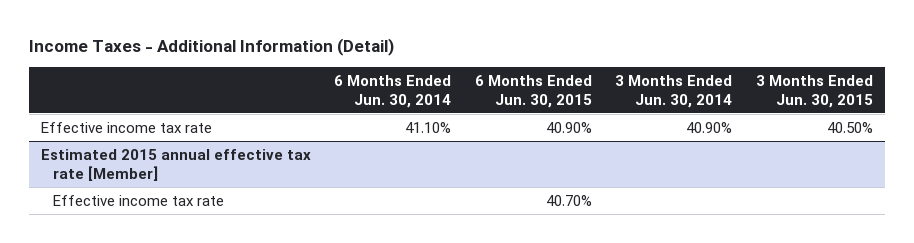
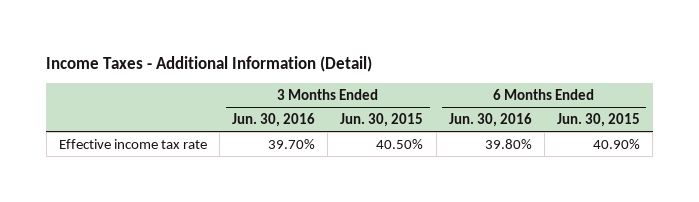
[334,74,452,108] 6 Months Ended Jun. 30, 2014 -> none
[615,74,733,108] 3 Months Ended Jun. 30, 2014 -> none
none -> [232,113,316,128] Jun. 30, 2016
none -> [448,113,532,128] Jun. 30, 2016
[40,148,311,181] Estimated 2015 annual effective tax rate [Member] -> none
[52,194,224,206] Effective income tax rate -> none

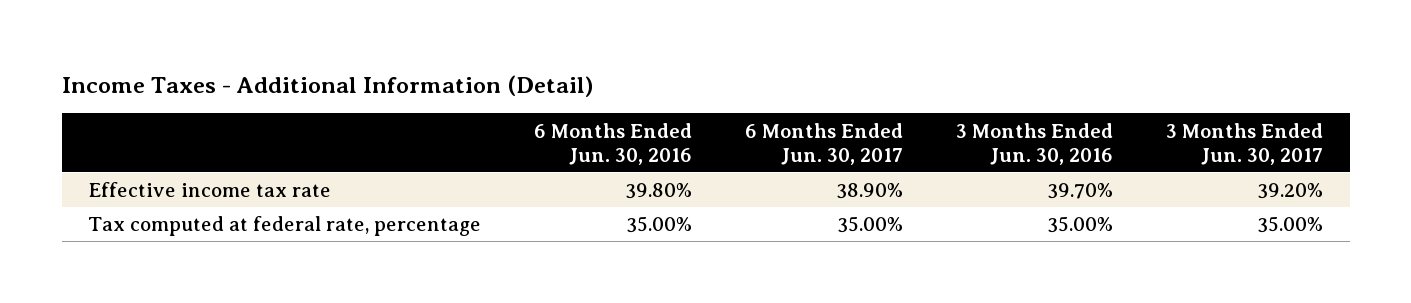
[340,113,424,128] Jun. 30, 2015 -> none
[556,113,640,128] Jun. 30, 2015 -> none
none -> [745,122,904,165] 6 Months Ended Jun. 30, 2017
none -> [1166,122,1324,165] 3 Months Ended Jun. 30, 2017
none -> [88,216,482,237] Tax computed at federal rate, percentage

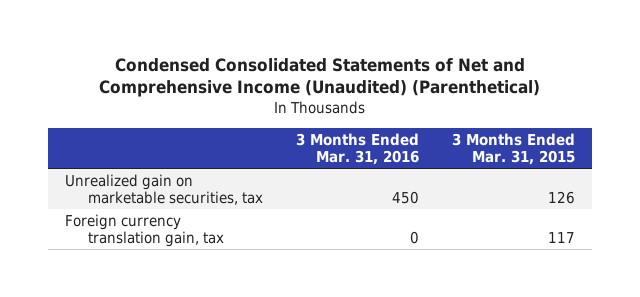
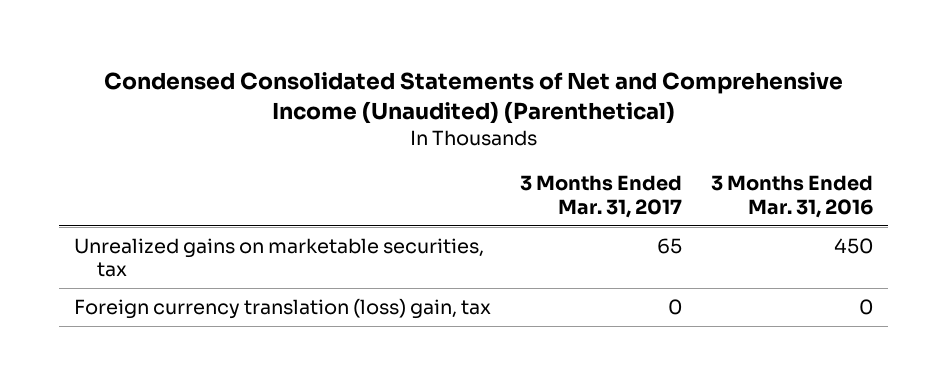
[452,132,576,165] 3 Months Ended Mar. 31, 2015 -> none
none -> [520,175,683,218] 3 Months Ended Mar. 31, 2017
[64,173,263,206] Unrealized gain on marketable securities, tax -> [73,237,484,278] Unrealized gains on marketable securities, tax
[64,213,224,248] Foreign currency translation gain, tax -> [73,297,491,319] Foreign currency translation (loss) gain, tax

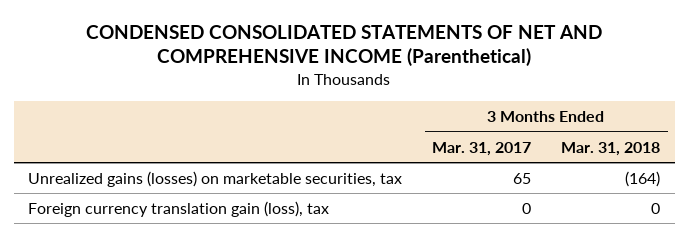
[103,72,843,125] Condensed Consolidated Statements of Net and Comprehensive Income (Unaudited) (Parenthetical) -> [86,24,603,67] CONDENSED CONSOLIDATED STATEMENTS OF NET AND COMPREHENSIVE INCOME (Parenthetical)
[711,175,874,218] 3 Months Ended Mar. 31, 2016 -> none
none -> [561,141,661,156] Mar. 31, 2018
[73,237,484,278] Unrealized gains on marketable securities, tax -> [28,170,403,187] Unrealized gains (losses) on marketable securities, tax
[73,297,491,319] Foreign currency translation (loss) gain, tax -> [28,200,330,217] Foreign currency translation gain (loss), tax

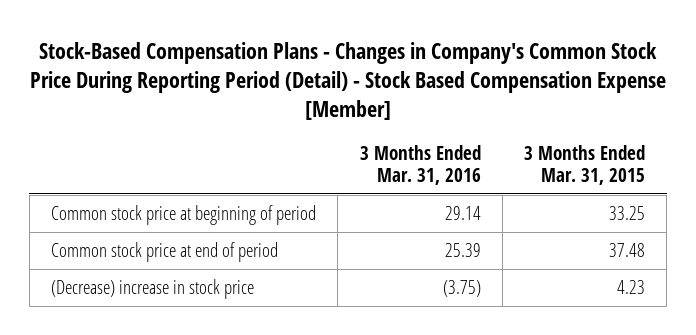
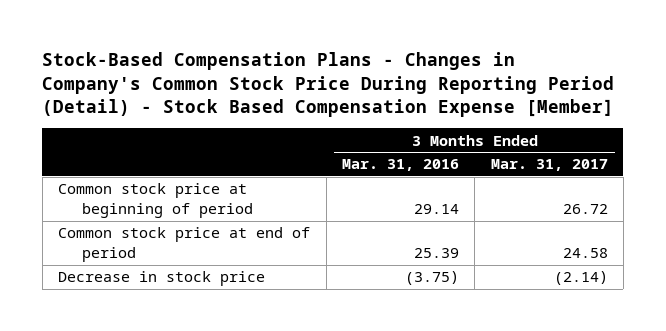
[524,145,646,186] 3 Months Ended Mar. 31, 2015 -> none
none -> [490,159,608,172] Mar. 31, 2017
[51,278,255,299] (Decrease) increase in stock price -> [58,271,266,287] Decrease in stock price

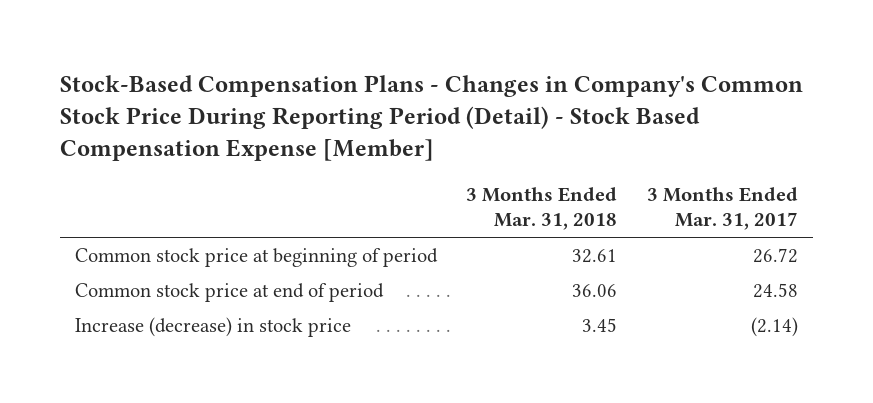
[341,159,459,172] Mar. 31, 2016 -> none
none -> [466,186,618,231] 3 Months Ended Mar. 31, 2018
[58,271,266,287] Decrease in stock price -> [74,316,351,337] Increase (decrease) in stock price

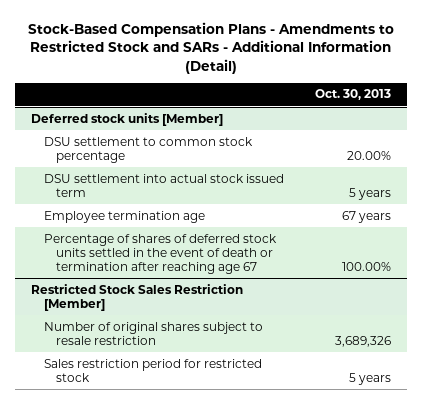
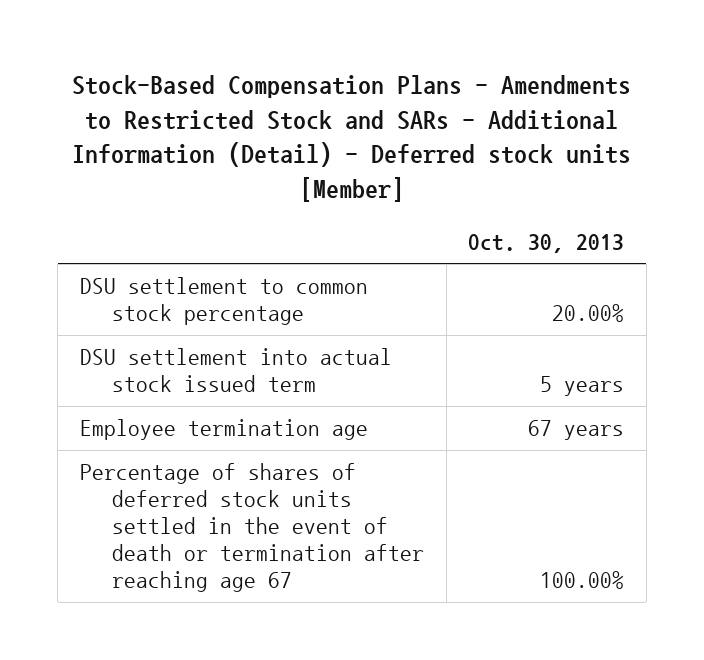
[27,21,394,74] Stock-Based Compensation Plans - Amendments to Restricted Stock and SARs - Additional Information (Detail) -> [72,74,632,203] Stock-Based Compensation Plans - Amendments to Restricted Stock and SARs - Additional Information (Detail) - Deferred stock units [Member]
[30,112,223,126] Deferred stock units [Member] -> none
[30,283,243,311] Restricted Stock Sales Restriction [Member] -> none
[43,321,263,345] Number of original shares subject to resale restriction -> none
[43,358,262,382] Sales restriction period for restricted stock -> none

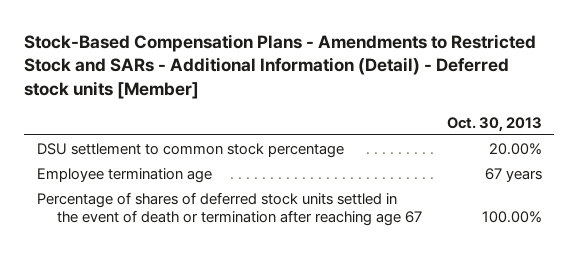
[79,347,392,393] DSU settlement into actual stock issued term -> none

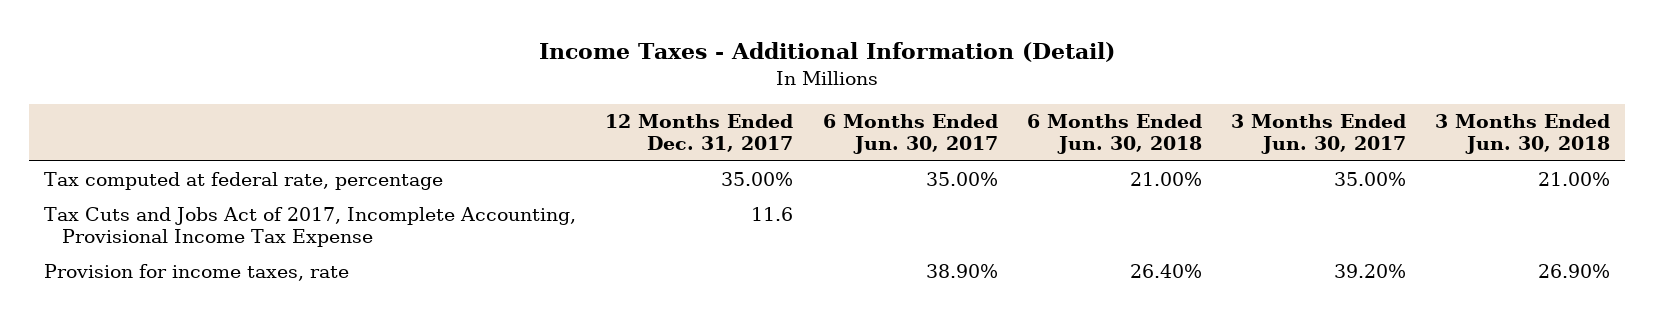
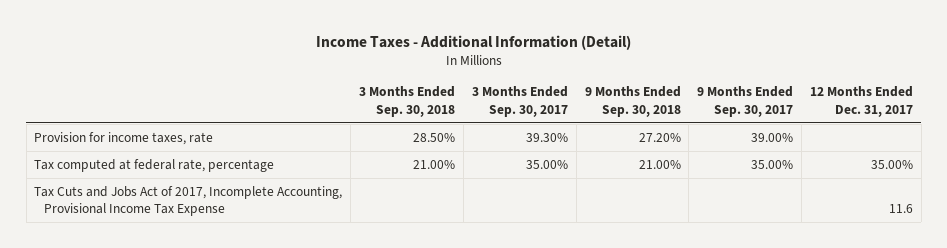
[822,114,998,155] 6 Months Ended Jun. 30, 2017 -> none
[1026,114,1202,155] 6 Months Ended Jun. 30, 2018 -> none
[1231,114,1407,155] 3 Months Ended Jun. 30, 2017 -> none
[1435,114,1611,155] 3 Months Ended Jun. 30, 2018 -> none
none -> [359,86,456,117] 3 Months Ended Sep. 30, 2018
none -> [471,86,568,117] 3 Months Ended Sep. 30, 2017
none -> [584,86,681,117] 9 Months Ended Sep. 30, 2018
none -> [697,86,794,117] 9 Months Ended Sep. 30, 2017
[44,264,350,282] Provision for income taxes, rate -> [34,132,214,146] Provision for income taxes, rate

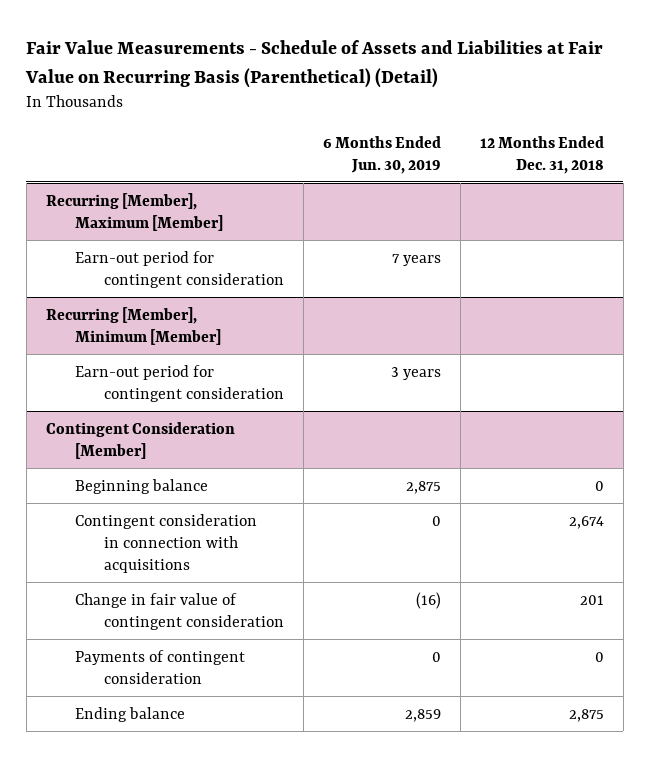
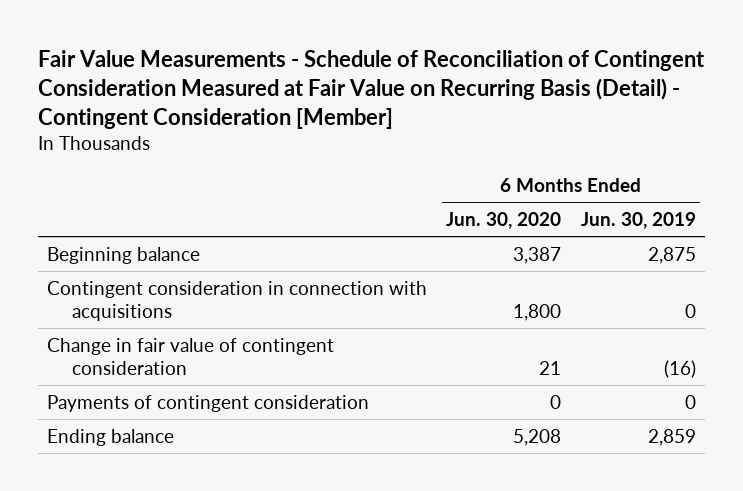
[25,40,604,88] Fair Value Measurements - Schedule of Assets and Liabilities at Fair Value on Recurring Basis (Parenthetical) (Detail) -> [37,49,705,129] Fair Value Measurements - Schedule of Reconciliation of Contingent Consideration Measured at Fair Value on Recurring Basis (Detail) - Contingent Consideration [Member]
[479,135,604,174] 12 Months Ended Dec. 31, 2018 -> none
none -> [446,211,562,229] Jun. 30, 2020
[45,192,223,231] Recurring [Member], Maximum [Member] -> none
[74,250,284,288] Earn-out period for contingent consideration -> none
[45,306,221,345] Recurring [Member], Minimum [Member] -> none
[74,364,284,402] Earn-out period for contingent consideration -> none
[45,421,235,459] Contingent Consideration [Member] -> none

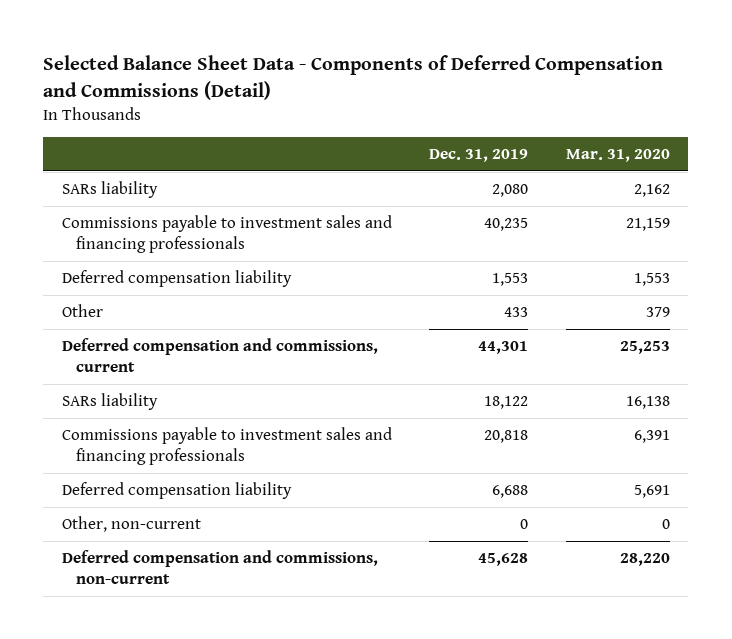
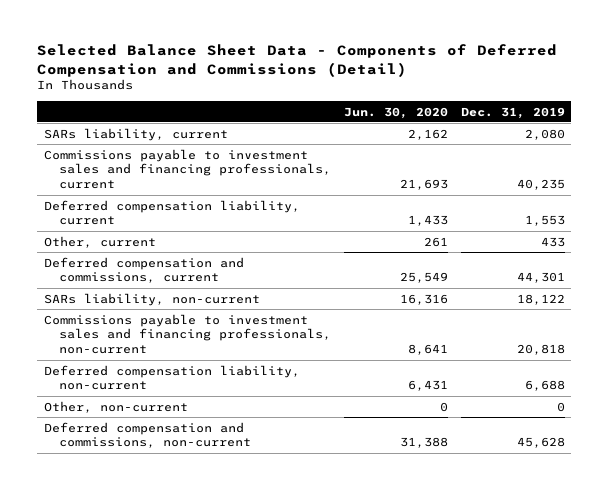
[565,149,670,163] Mar. 31, 2020 -> none
none -> [343,106,448,119] Jun. 30, 2020
[61,181,158,199] SARs liability -> [43,127,228,141] SARs liability, current
[61,215,392,254] Commissions payable to investment sales and financing professionals -> [43,148,331,190] Commissions payable to investment sales and financing professionals, current
[61,270,292,288] Deferred compensation liability -> [43,199,300,226] Deferred compensation liability, current
[61,304,103,318] Other -> [43,235,156,248] Other, current
[61,393,158,411] SARs liability -> [43,292,260,306] SARs liability, non-current
[61,427,392,466] Commissions payable to investment sales and financing professionals -> [43,313,331,355] Commissions payable to investment sales and financing professionals, non-current
[61,482,292,500] Deferred compensation liability -> [43,364,300,391] Deferred compensation liability, non-current

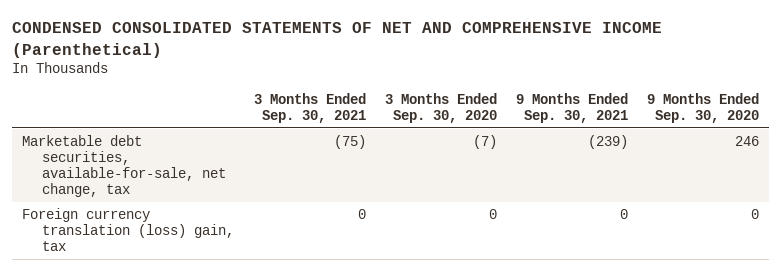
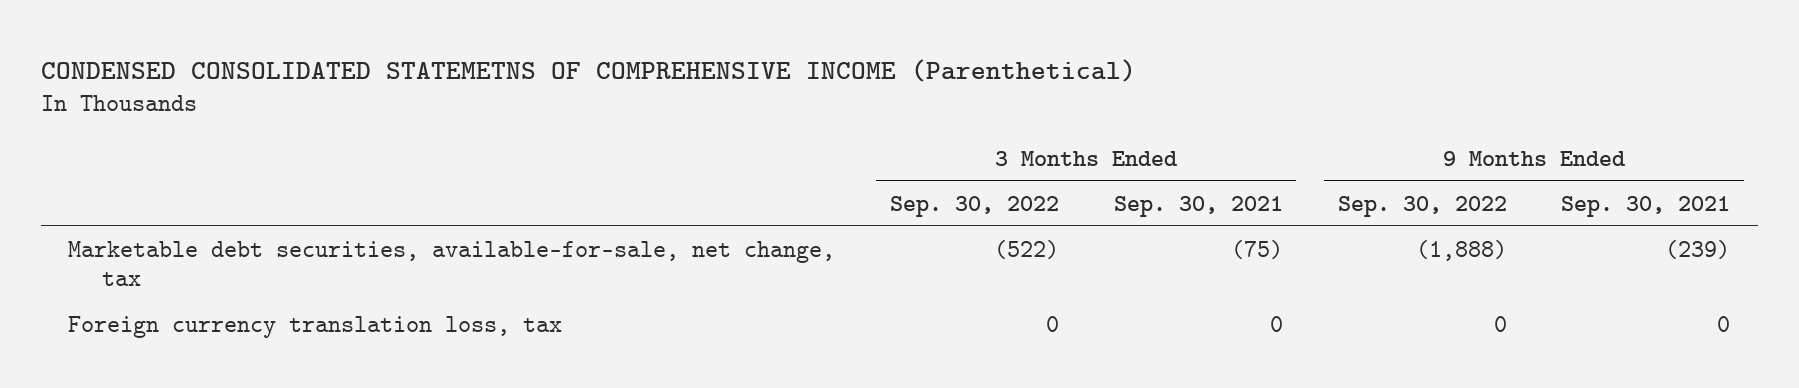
[11,22,662,58] CONDENSED CONSOLIDATED STATEMENTS OF NET AND COMPREHENSIVE INCOME (Parenthetical) -> [40,58,1136,82] CONDENSED CONSOLIDATED STATEMETNS OF COMPREHENSIVE INCOME (Parenthetical)
[384,92,497,124] 3 Months Ended Sep. 30, 2020 -> none
[647,92,760,124] 9 Months Ended Sep. 30, 2020 -> none
none -> [890,195,1060,217] Sep. 30, 2022
none -> [1337,195,1507,217] Sep. 30, 2022
[21,207,235,252] Foreign currency translation (loss) gain, tax -> [68,315,563,338] Foreign currency translation loss, tax

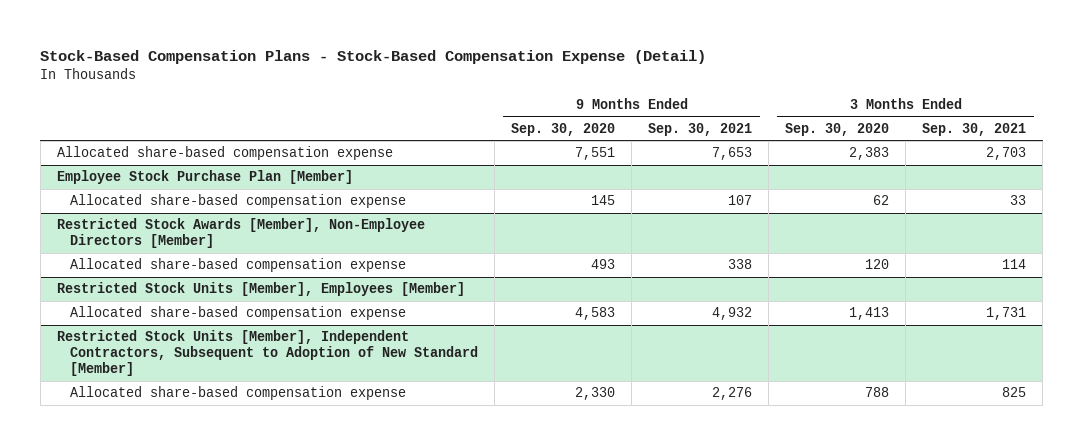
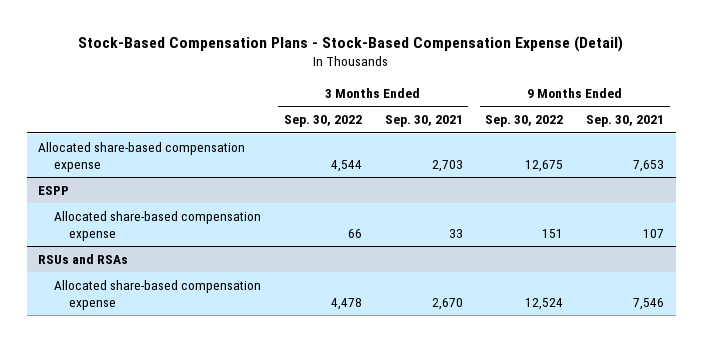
[511,122,616,136] Sep. 30, 2020 -> none
[785,122,890,136] Sep. 30, 2020 -> none
none -> [283,115,362,128] Sep. 30, 2022
none -> [485,115,564,128] Sep. 30, 2022
[56,170,353,185] Employee Stock Purchase Plan [Member] -> [38,186,70,196] ESPP
[56,218,425,249] Restricted Stock Awards [Member], Non-Employee Directors [Member] -> none
[56,282,465,297] Restricted Stock Units [Member], Employees [Member] -> none
[70,306,407,321] Allocated share-based compensation expense -> none
[56,330,479,377] Restricted Stock Units [Member], Independent Contractors, Subsequent to Adoption of New Standard [Member] -> none
[70,386,407,401] Allocated share-based compensation expense -> none
none -> [38,254,129,265] RSUs and RSAs
[728,259,753,270] 338 -> [633,297,665,310] 7,546
[1002,259,1027,270] 114 -> [431,297,463,310] 2,670

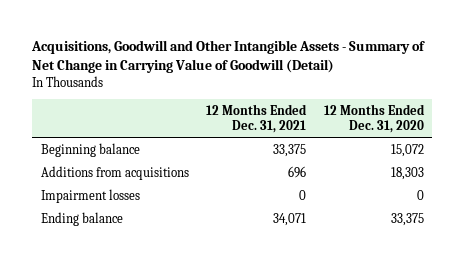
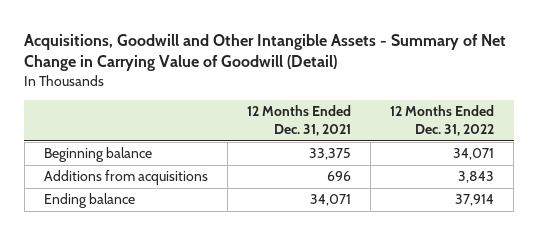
[323,103,425,133] 12 Months Ended Dec. 31, 2020 -> none
none -> [389,105,494,137] 12 Months Ended Dec. 31, 2022
[40,188,140,203] Impairment losses -> none

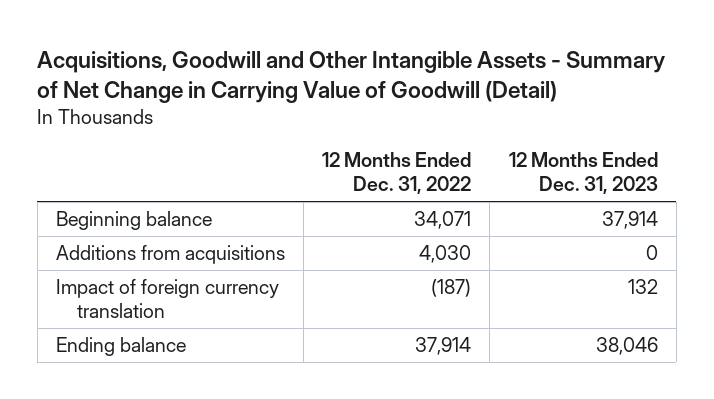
[246,105,351,137] 12 Months Ended Dec. 31, 2021 -> none
none -> [508,152,658,195] 12 Months Ended Dec. 31, 2023
[457,171,494,184] 3,843 -> [419,245,472,264] 4,030
none -> [55,279,279,319] Impact of foreign currency translation

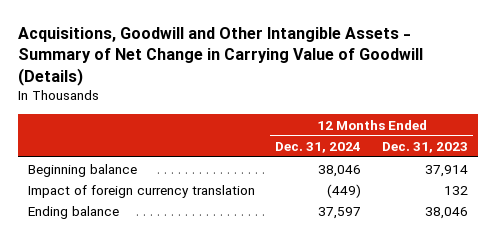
[37,50,666,103] Acquisitions, Goodwill and Other Intangible Assets - Summary of Net Change in Carrying Value of Goodwill (Detail) -> [17,27,423,86] Acquisitions, Goodwill and Other Intangible Assets - Summary of Net Change in Carrying Value of Goodwill (Details)
[322,152,472,195] 12 Months Ended Dec. 31, 2022 -> none
none -> [275,141,362,153] Dec. 31, 2024
[55,245,285,265] Additions from acquisitions -> none

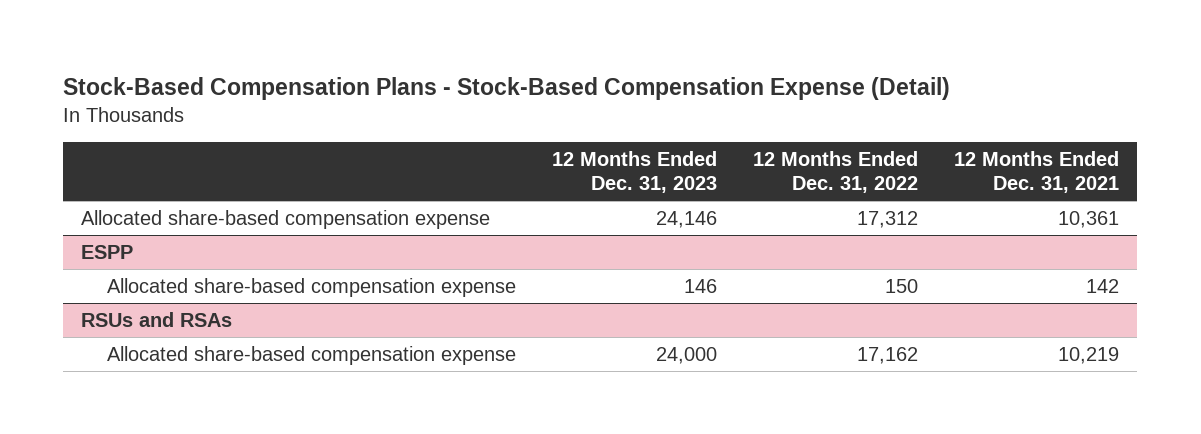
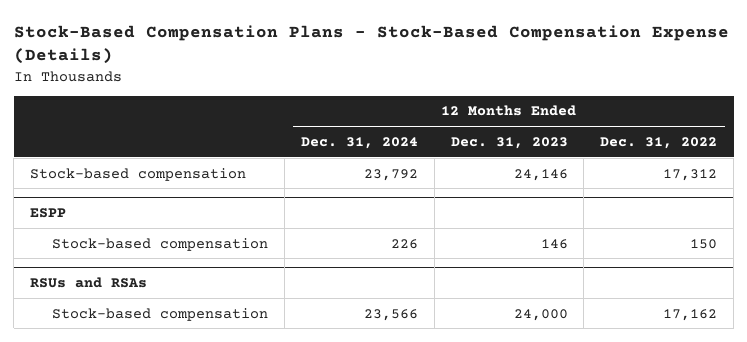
[63,76,951,100] Stock-Based Compensation Plans - Stock-Based Compensation Expense (Detail) -> [13,25,729,65] Stock-Based Compensation Plans - Stock-Based Compensation Expense (Details)
[954,150,1120,194] 12 Months Ended Dec. 31, 2021 -> none
none -> [300,136,418,149] Dec. 31, 2024
[81,209,491,229] Allocated share-based compensation expense -> [30,167,247,181] Stock-based compensation
[107,277,517,297] Allocated share-based compensation expense -> [52,237,269,251] Stock-based compensation
[107,345,517,365] Allocated share-based compensation expense -> [52,307,269,321] Stock-based compensation

